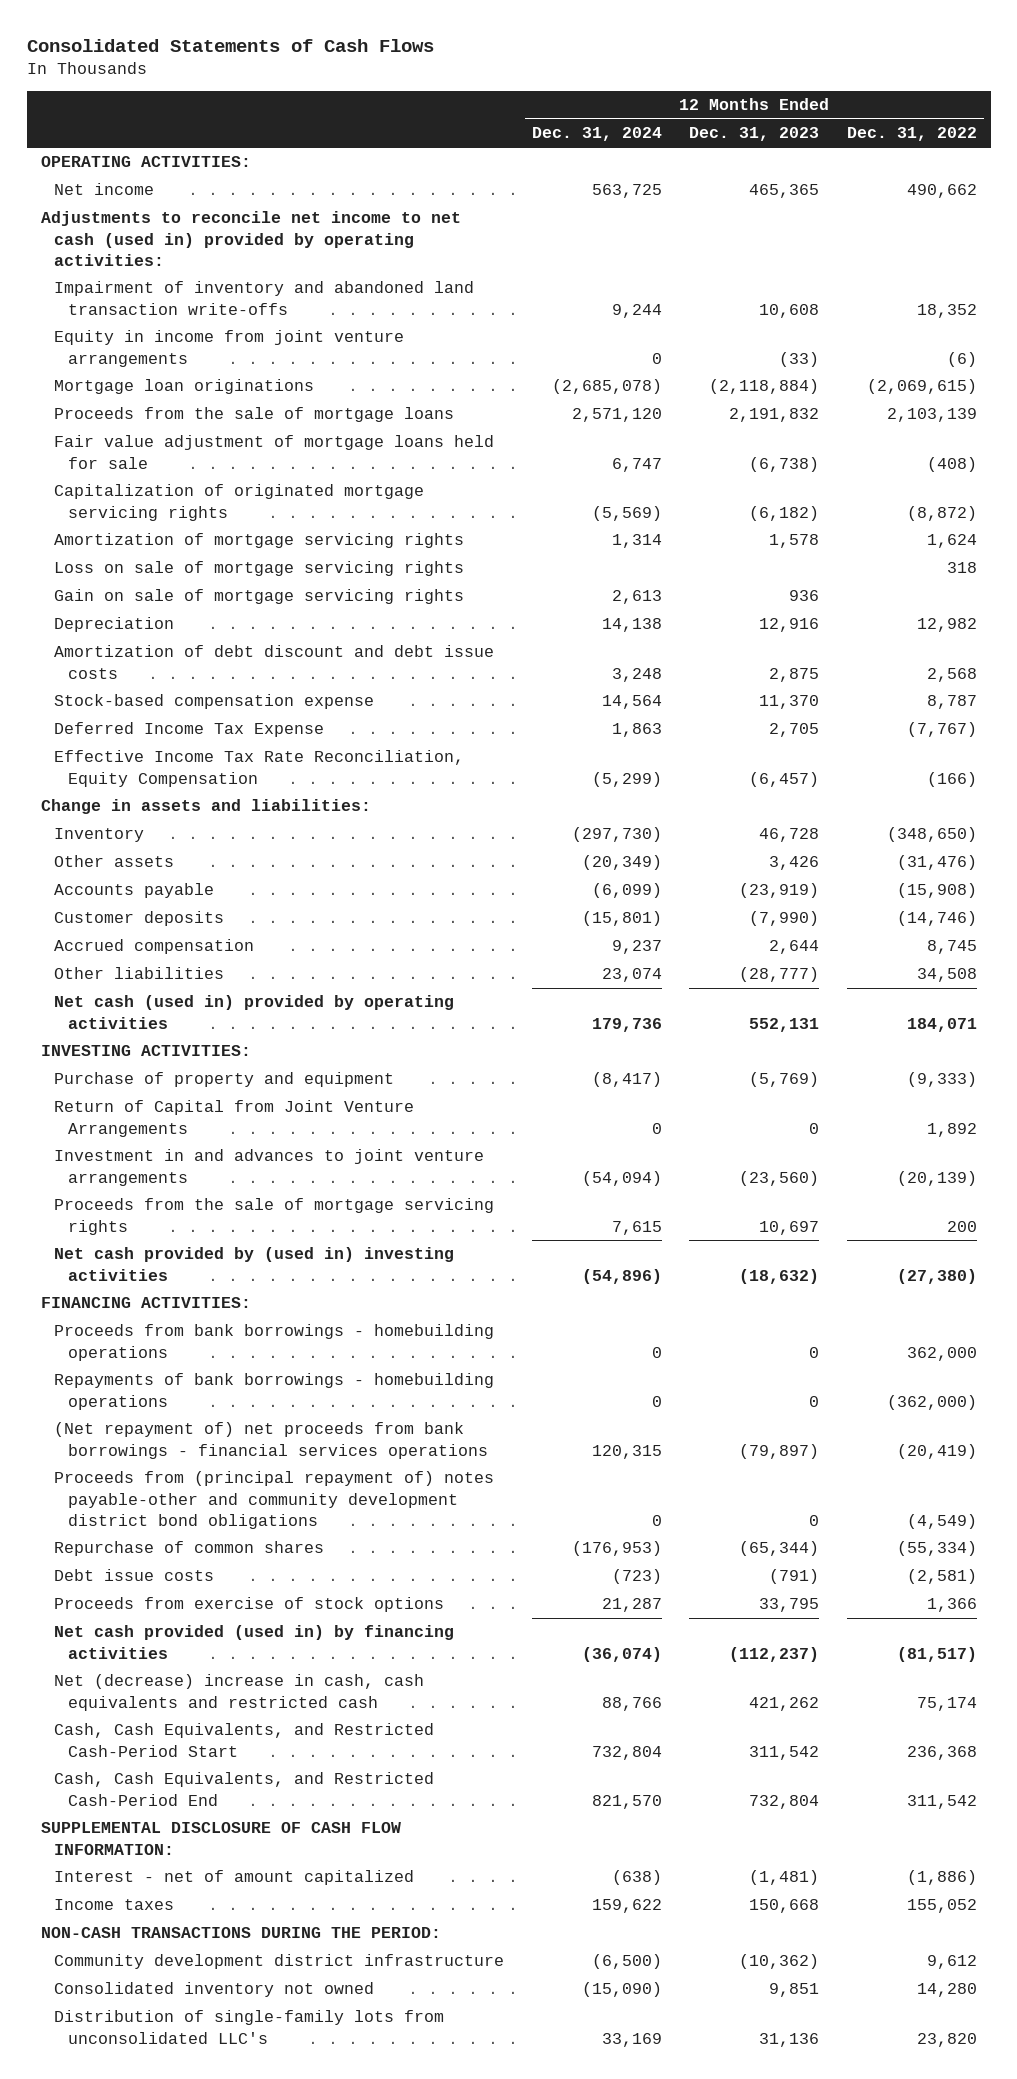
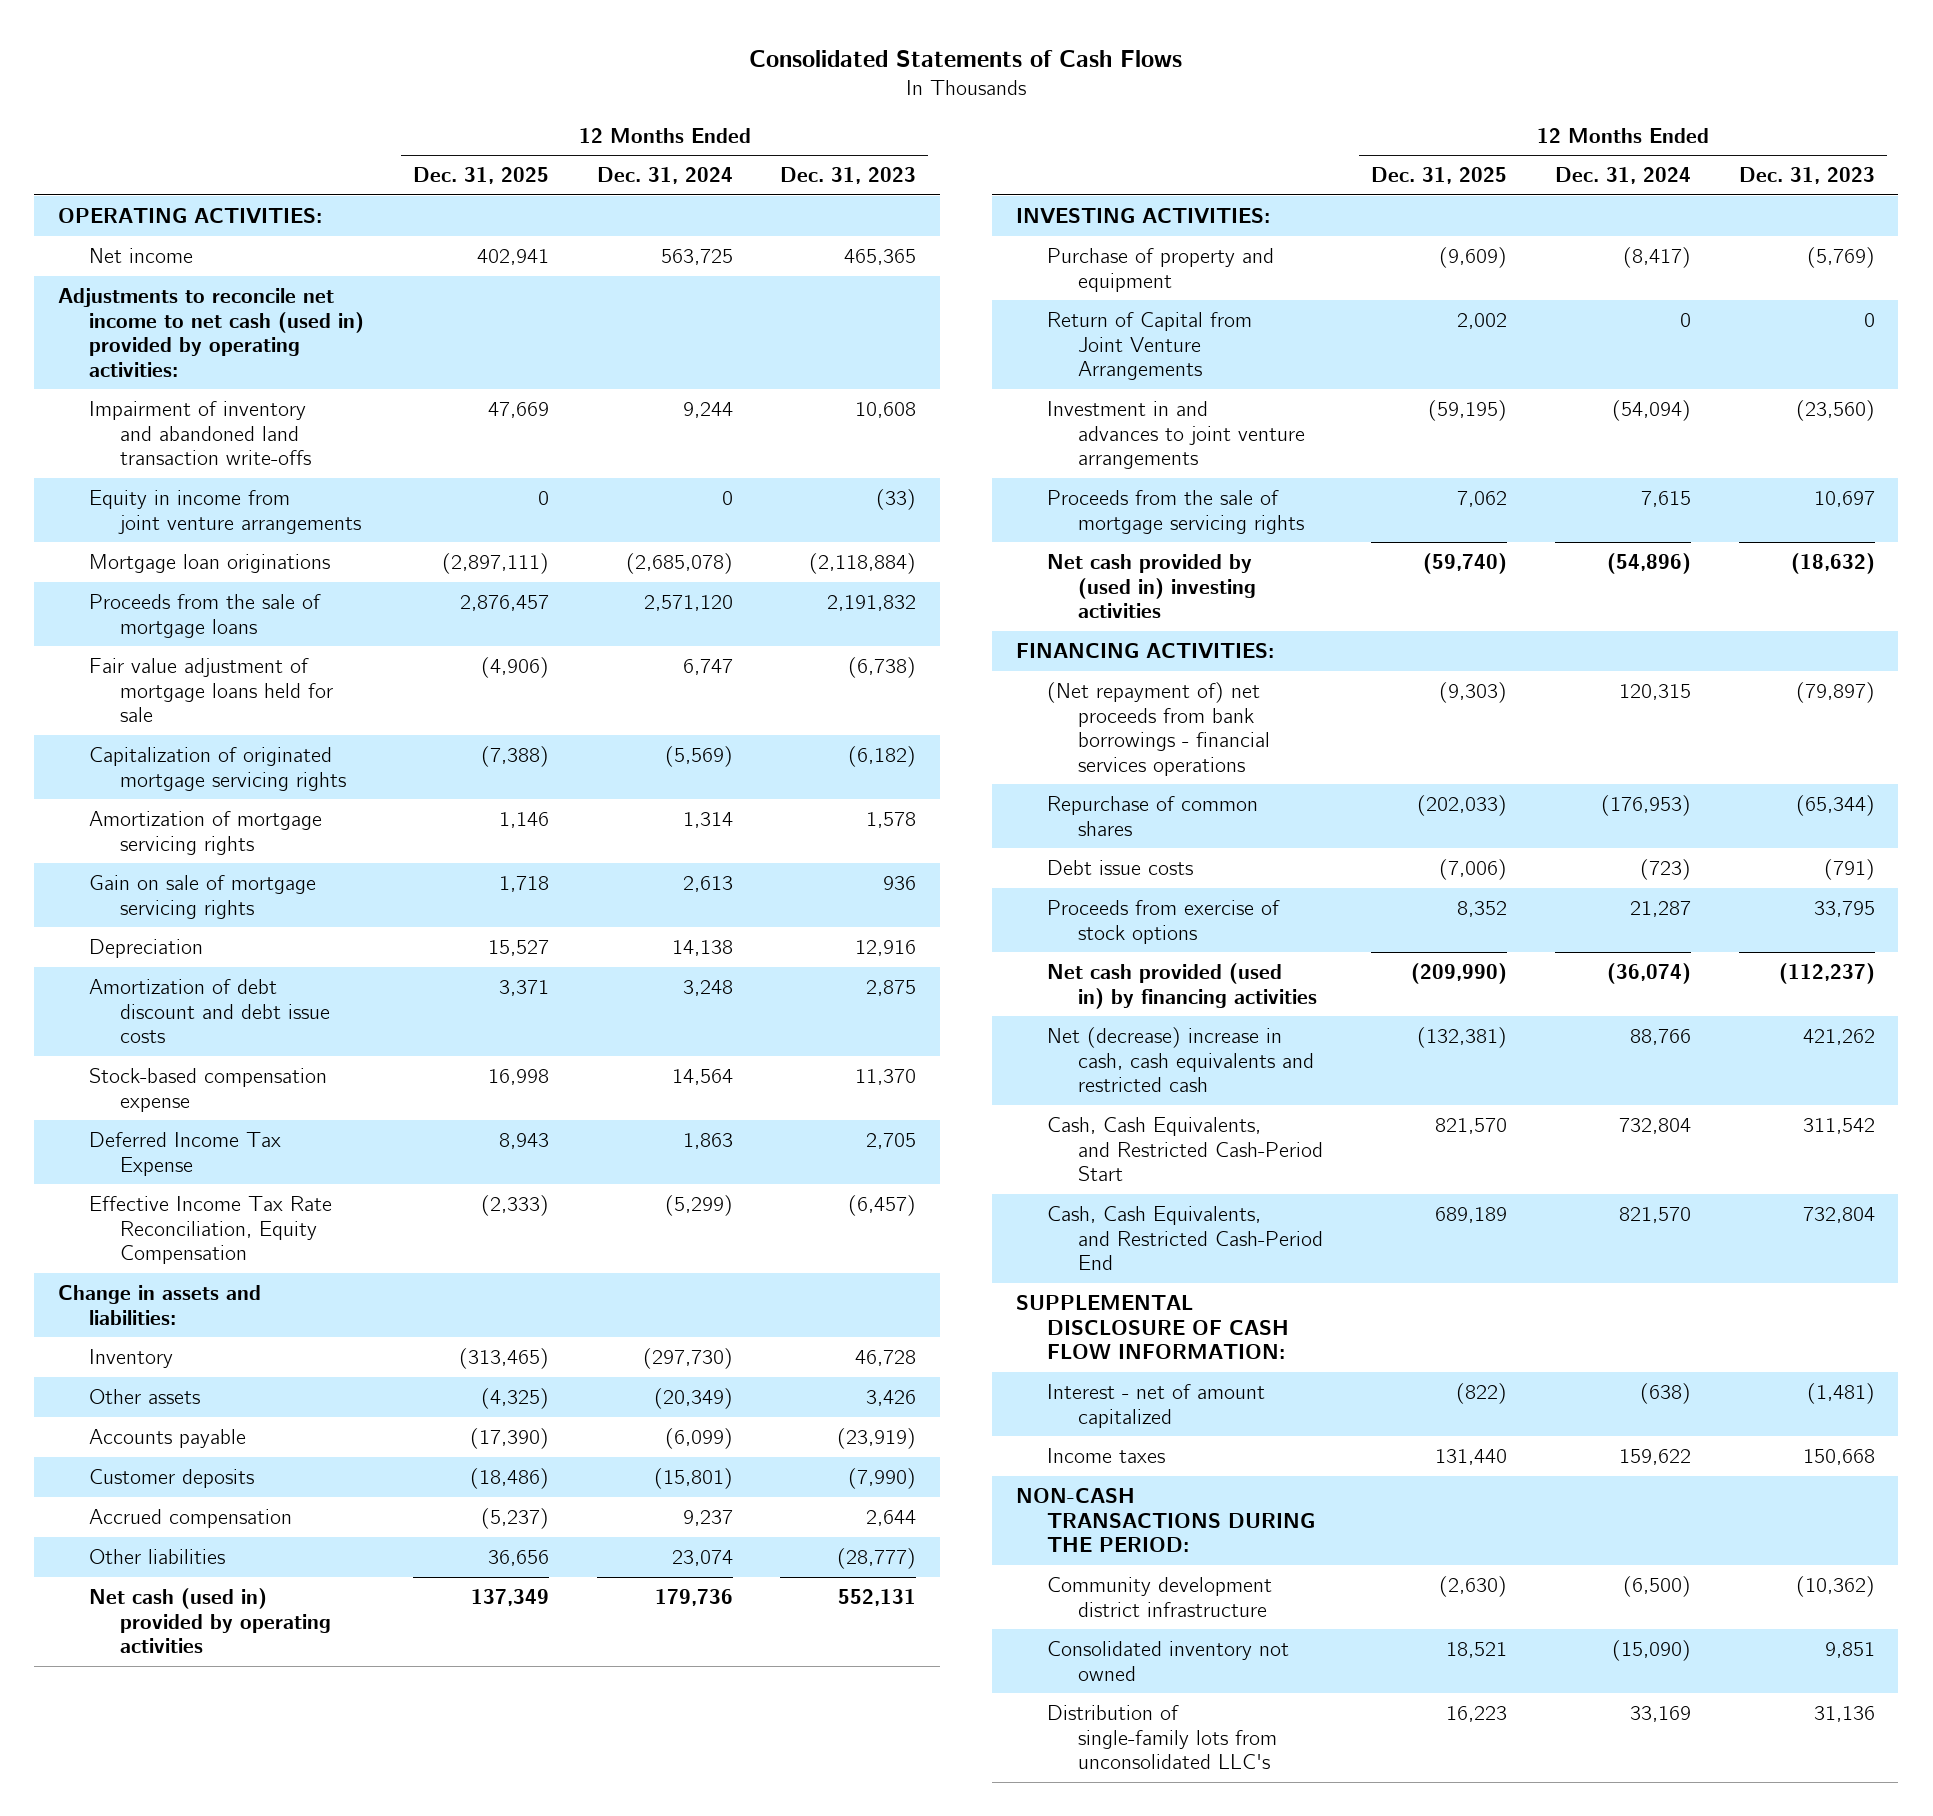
[846,127,977,142] Dec. 31, 2022 -> none
none -> [412,167,549,185] Dec. 31, 2025
[54,561,465,577] Loss on sale of mortgage servicing rights -> none
[54,1324,495,1361] Proceeds from bank borrowings - homebuilding operations -> none
[54,1373,495,1410] Repayments of bank borrowings - homebuilding operations -> none
[54,1471,495,1529] Proceeds from (principal repayment of) notes payable-other and community development district bond obligations -> none

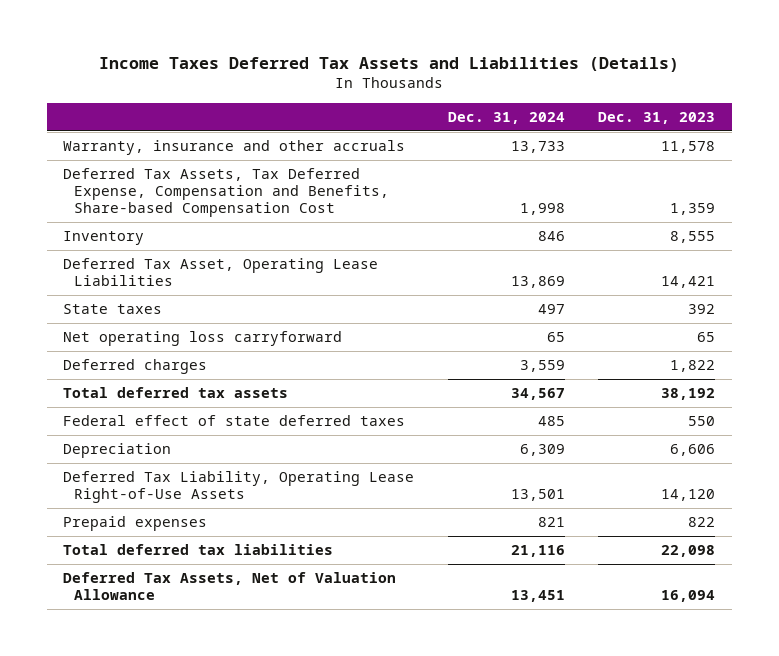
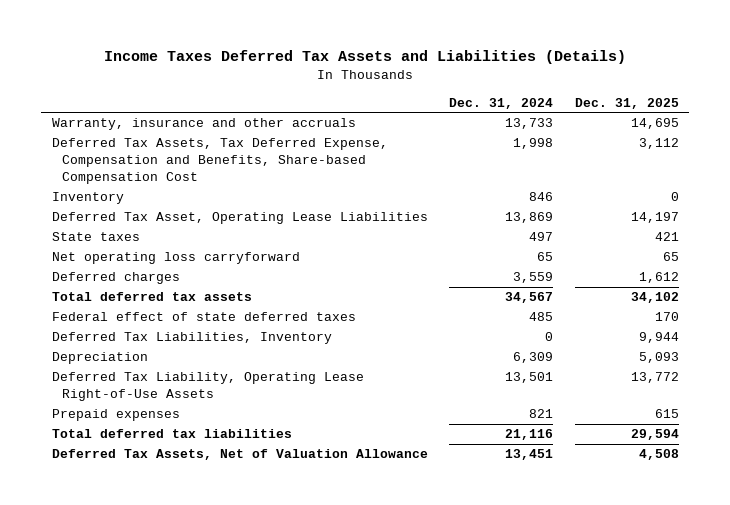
[598,111,716,124] Dec. 31, 2023 -> none
none -> [574,97,679,109] Dec. 31, 2025
none -> [51,332,332,345] Deferred Tax Liabilities, Inventory

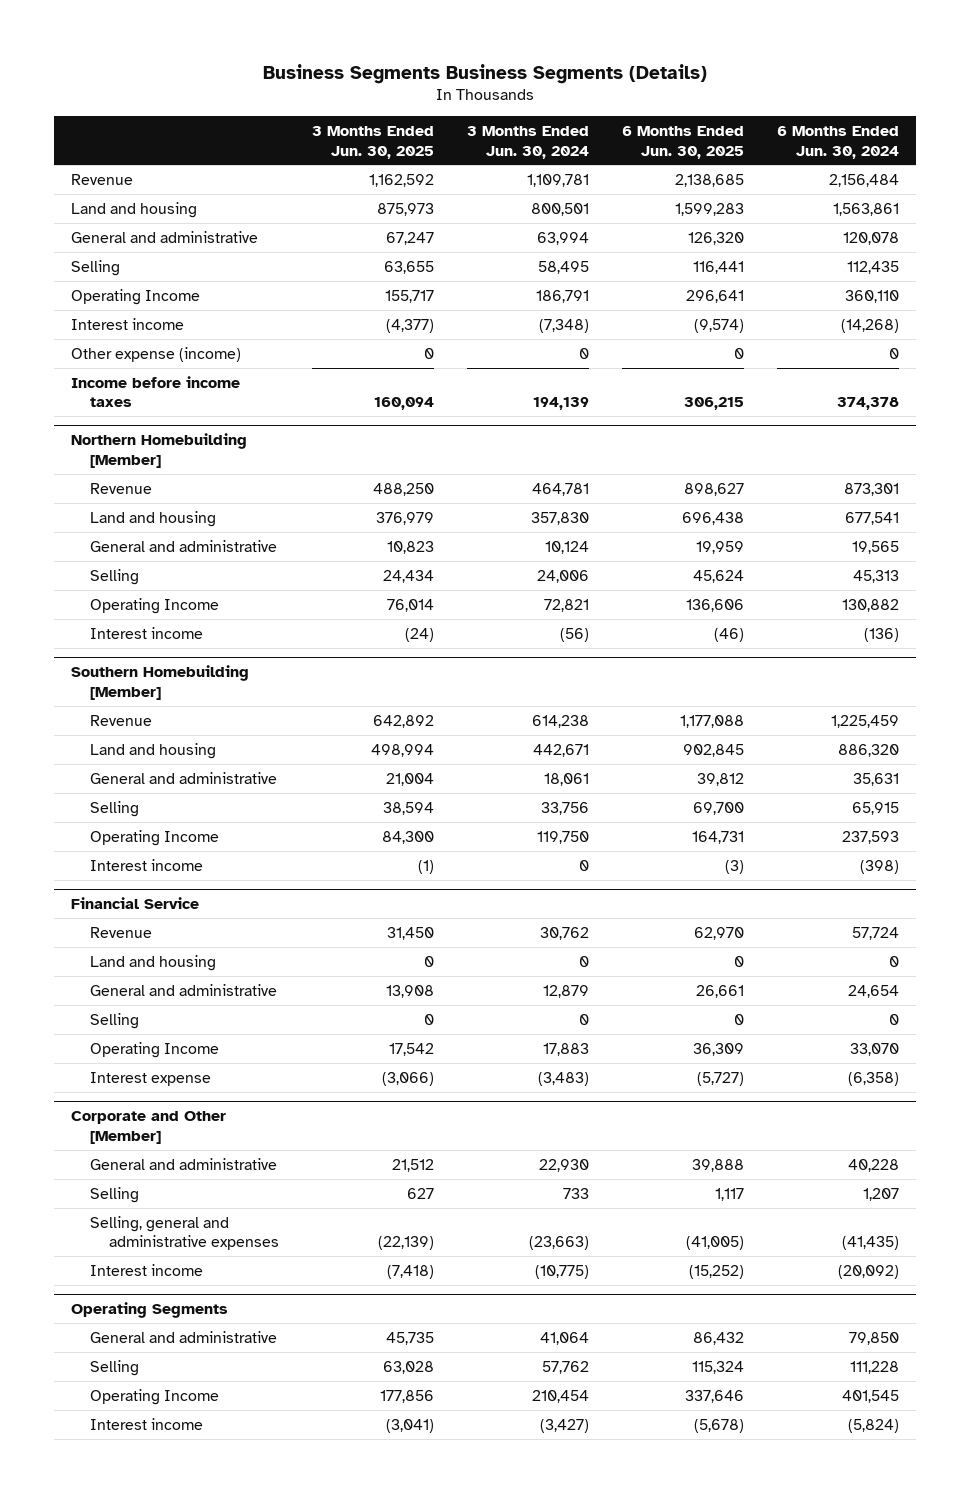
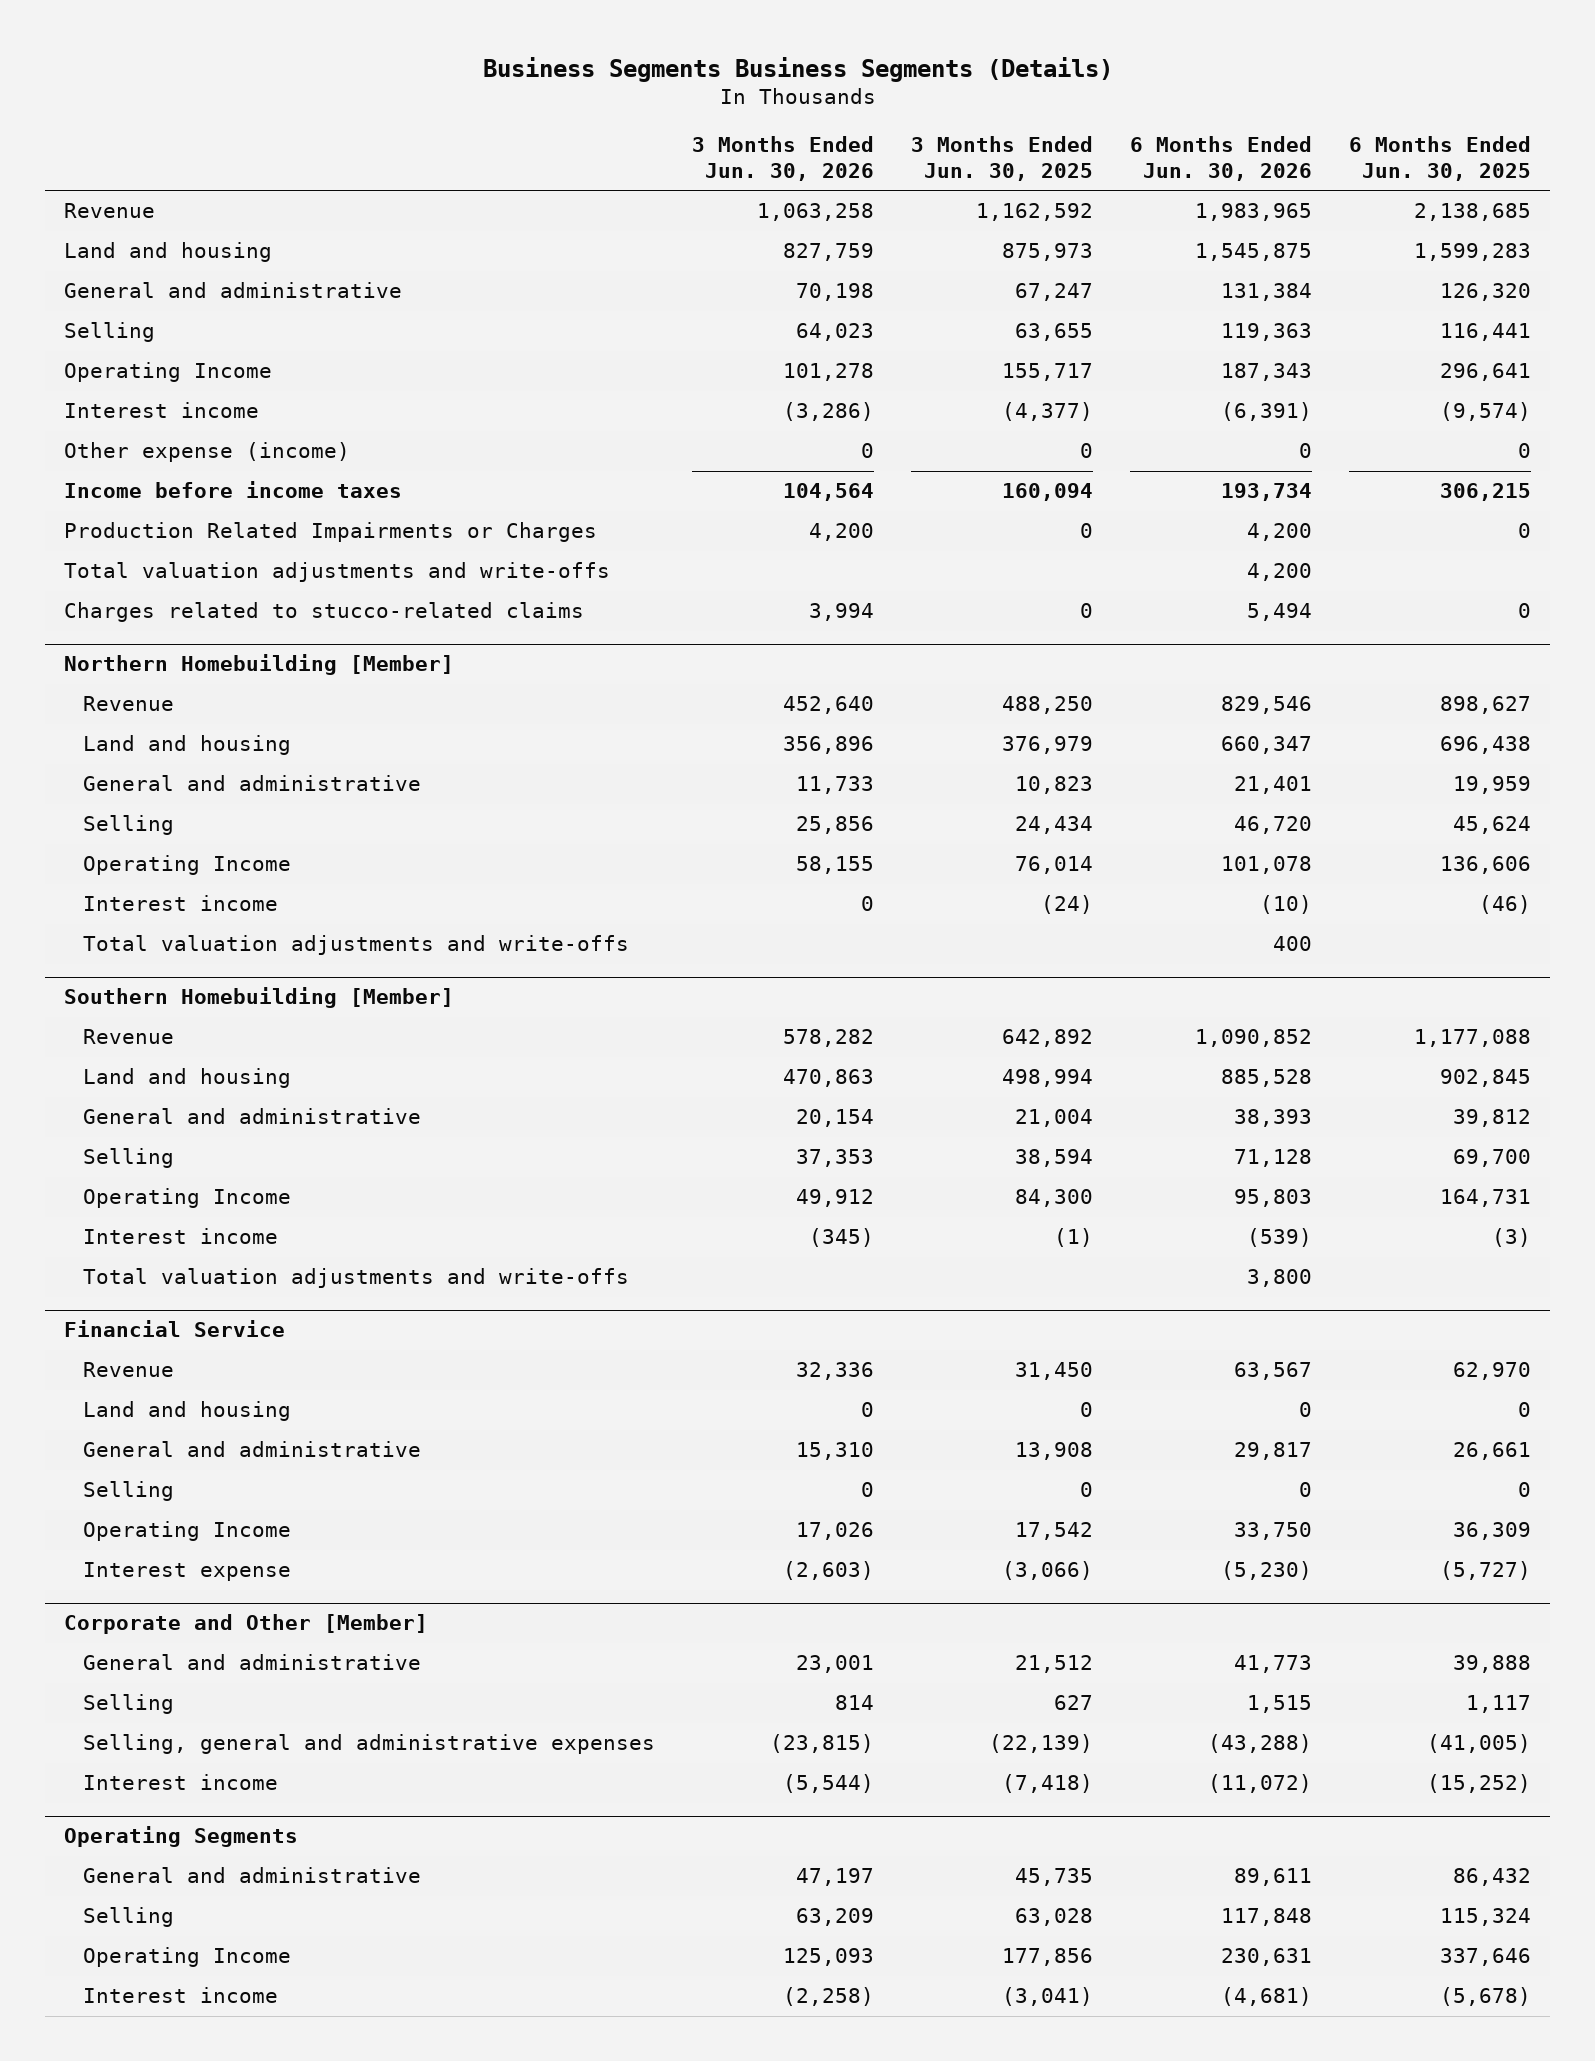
[467,126,590,159] 3 Months Ended Jun. 30, 2024 -> none
[777,126,900,159] 6 Months Ended Jun. 30, 2024 -> none
none -> [691,135,874,181] 3 Months Ended Jun. 30, 2026
none -> [1130,135,1313,181] 6 Months Ended Jun. 30, 2026
none -> [63,522,597,543] Production Related Impairments or Charges
none -> [63,562,610,583] Total valuation adjustments and write-offs
none -> [63,602,584,623] Charges related to stucco-related claims
none -> [82,935,629,956] Total valuation adjustments and write-offs
none -> [82,1268,629,1289] Total valuation adjustments and write-offs

